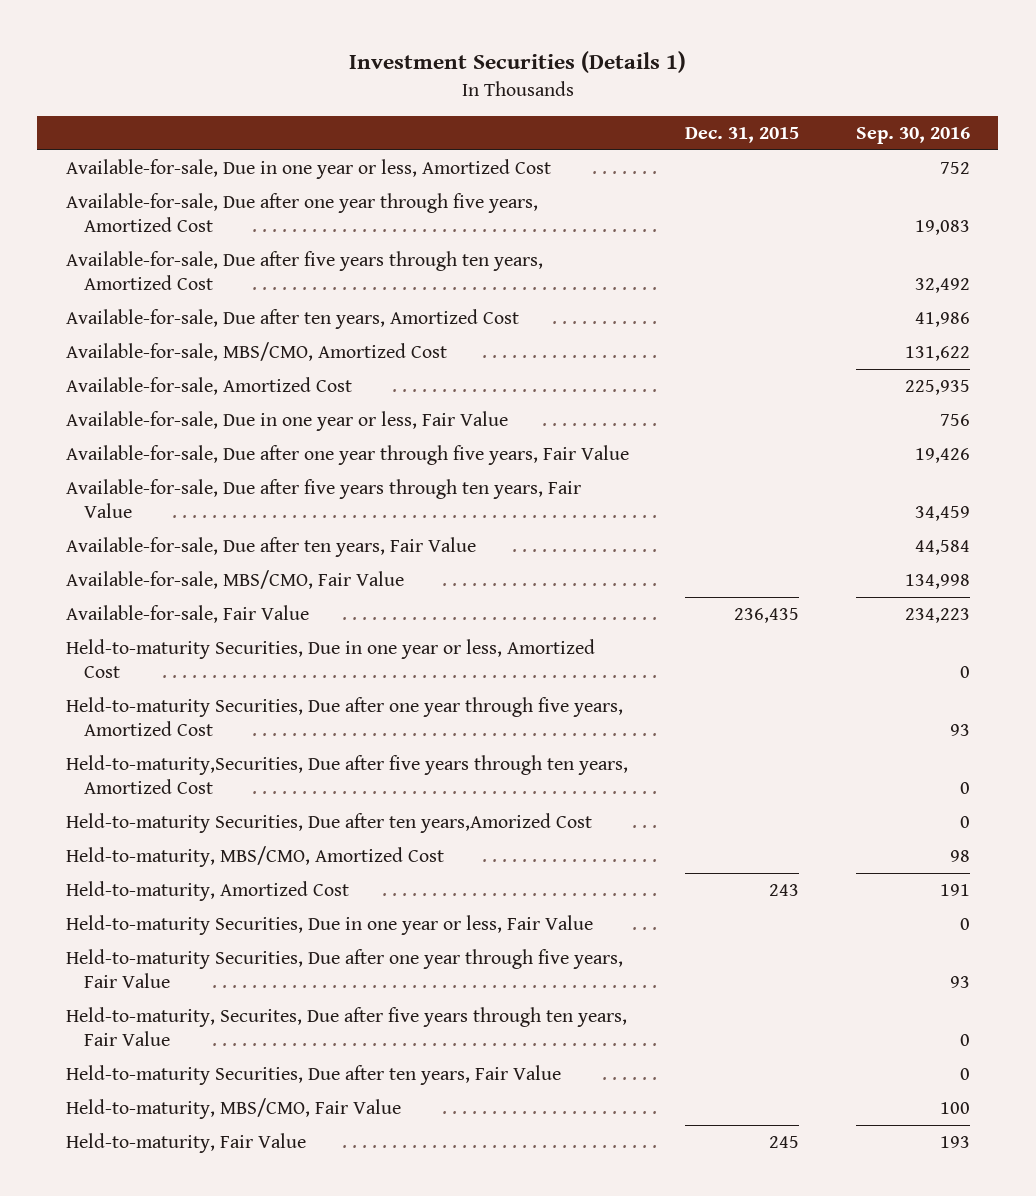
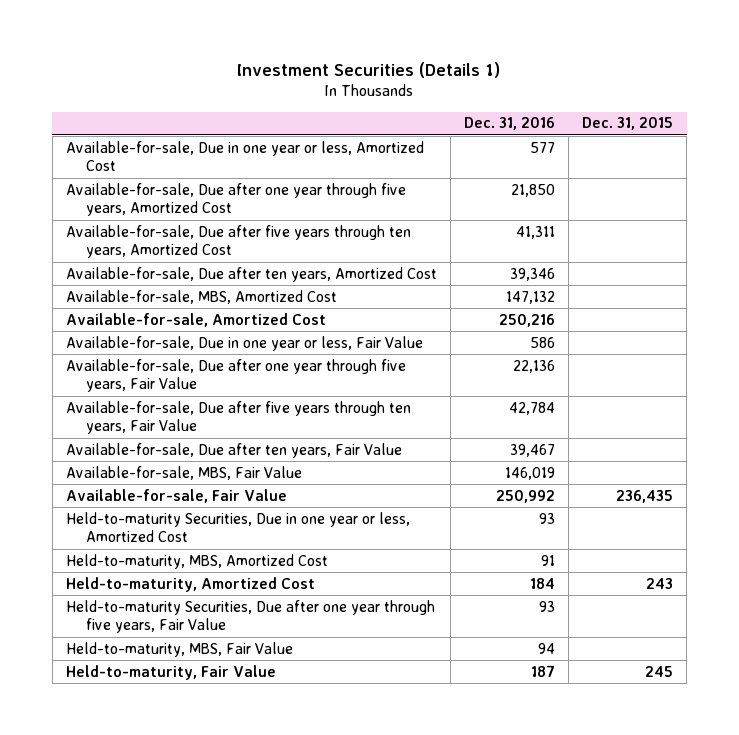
[855,127,970,145] Sep. 30, 2016 -> none
none -> [463,117,555,131] Dec. 31, 2016
[65,342,447,362] Available-for-sale, MBS/CMO, Amortized Cost -> [65,289,337,304] Available-for-sale, MBS, Amortized Cost
[65,570,404,590] Available-for-sale, MBS/CMO, Fair Value -> [65,465,302,480] Available-for-sale, MBS, Fair Value
[65,697,623,737] Held-to-maturity Securities, Due after one year through five years, Amortized Cost -> none
[65,755,628,795] Held-to-maturity,Securities, Due after five years through ten years, Amortized Cost -> none
[65,813,592,834] Held-to-maturity Securities, Due after ten years,Amorized Cost -> none
[65,846,444,868] Held-to-maturity, MBS/CMO, Amortized Cost -> [65,553,328,569] Held-to-maturity, MBS, Amortized Cost
[65,915,593,936] Held-to-maturity Securities, Due in one year or less, Fair Value -> none
[65,1007,627,1047] Held-to-maturity, Securites, Due after five years through ten years, Fair Value -> none
[65,1065,561,1086] Held-to-maturity Securities, Due after ten years, Fair Value -> none
[65,1098,401,1120] Held-to-maturity, MBS/CMO, Fair Value -> [65,641,293,657] Held-to-maturity, MBS, Fair Value

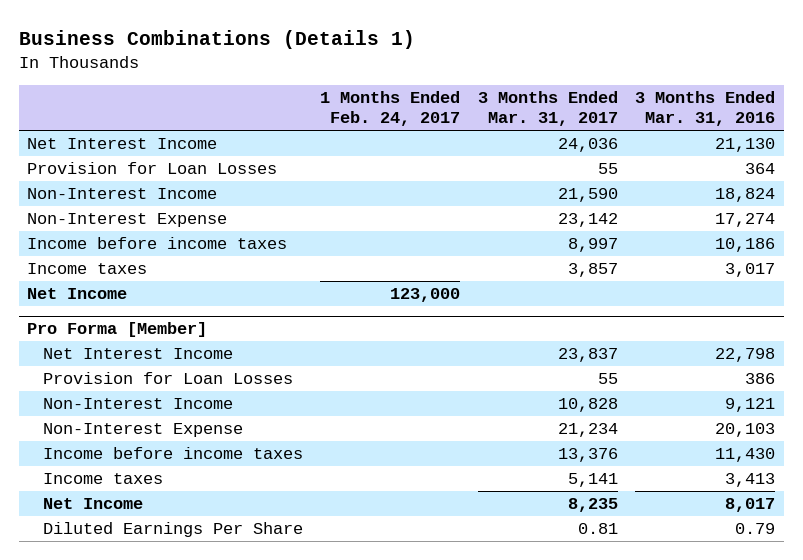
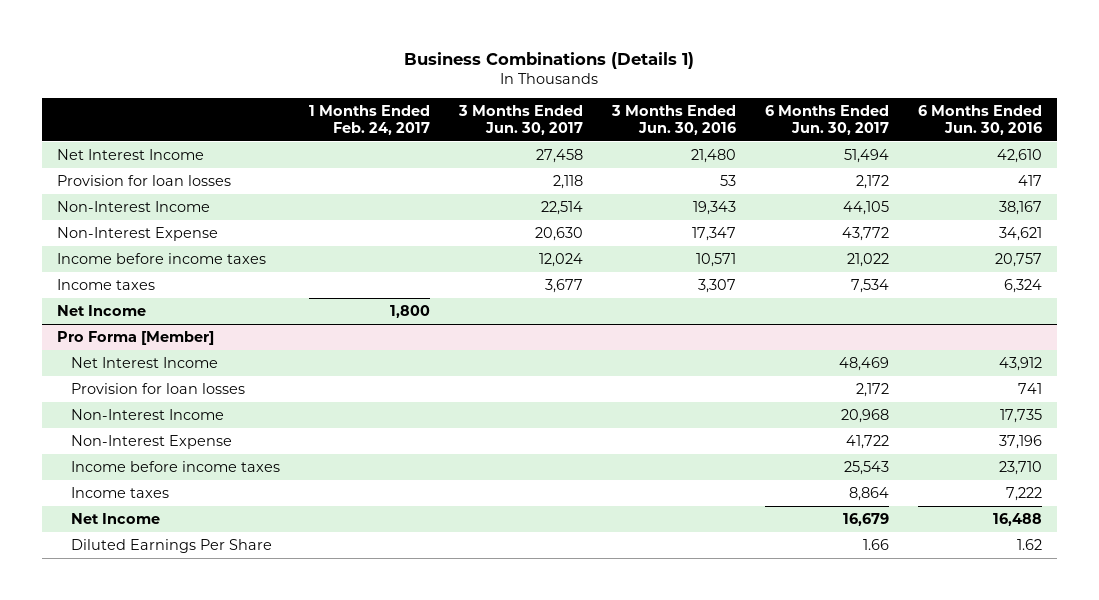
[477,90,618,127] 3 Months Ended Mar. 31, 2017 -> none
[635,90,776,127] 3 Months Ended Mar. 31, 2016 -> none
none -> [458,105,584,135] 3 Months Ended Jun. 30, 2017
none -> [611,105,737,135] 3 Months Ended Jun. 30, 2016
none -> [765,105,890,135] 6 Months Ended Jun. 30, 2017
none -> [918,105,1043,135] 6 Months Ended Jun. 30, 2016
[27,162,278,175] Provision for Loan Losses -> [56,174,231,186] Provision for loan losses
[390,288,461,303] 123,000 -> [390,304,431,318] 1,800
[43,372,294,385] Provision for Loan Losses -> [71,382,246,394] Provision for loan losses

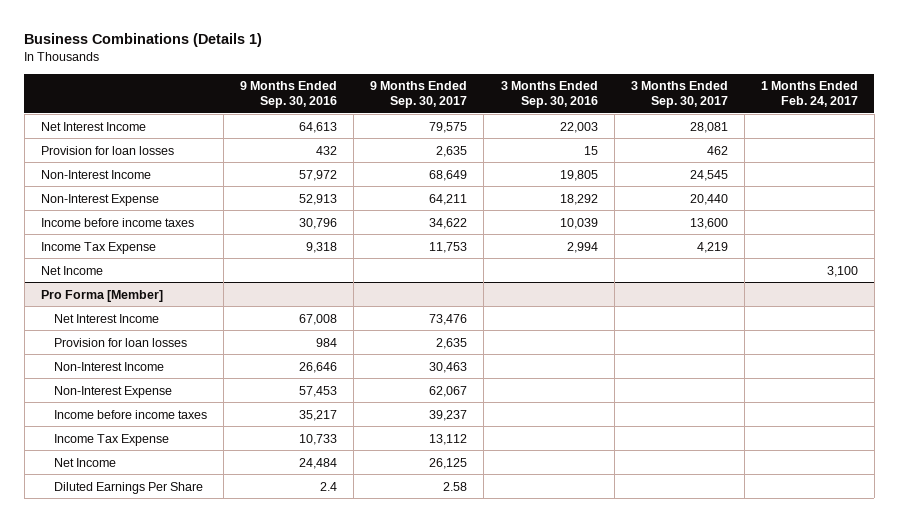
[458,105,584,135] 3 Months Ended Jun. 30, 2017 -> none
[611,105,737,135] 3 Months Ended Jun. 30, 2016 -> none
[765,105,890,135] 6 Months Ended Jun. 30, 2017 -> none
[918,105,1043,135] 6 Months Ended Jun. 30, 2016 -> none
none -> [240,81,338,108] 9 Months Ended Sep. 30, 2016
none -> [370,81,468,108] 9 Months Ended Sep. 30, 2017
none -> [500,81,598,108] 3 Months Ended Sep. 30, 2016
none -> [630,81,728,108] 3 Months Ended Sep. 30, 2017
[56,278,155,290] Income taxes -> [40,241,156,254] Income Tax Expense
[390,304,431,318] 1,800 -> [826,265,858,277] 3,100
[71,486,170,498] Income taxes -> [54,433,170,446] Income Tax Expense

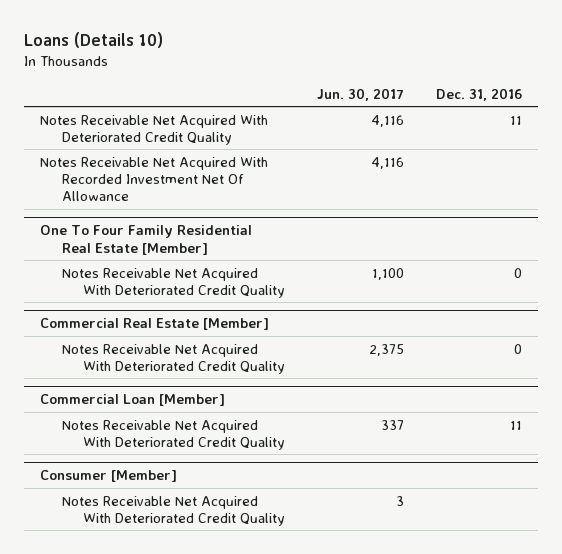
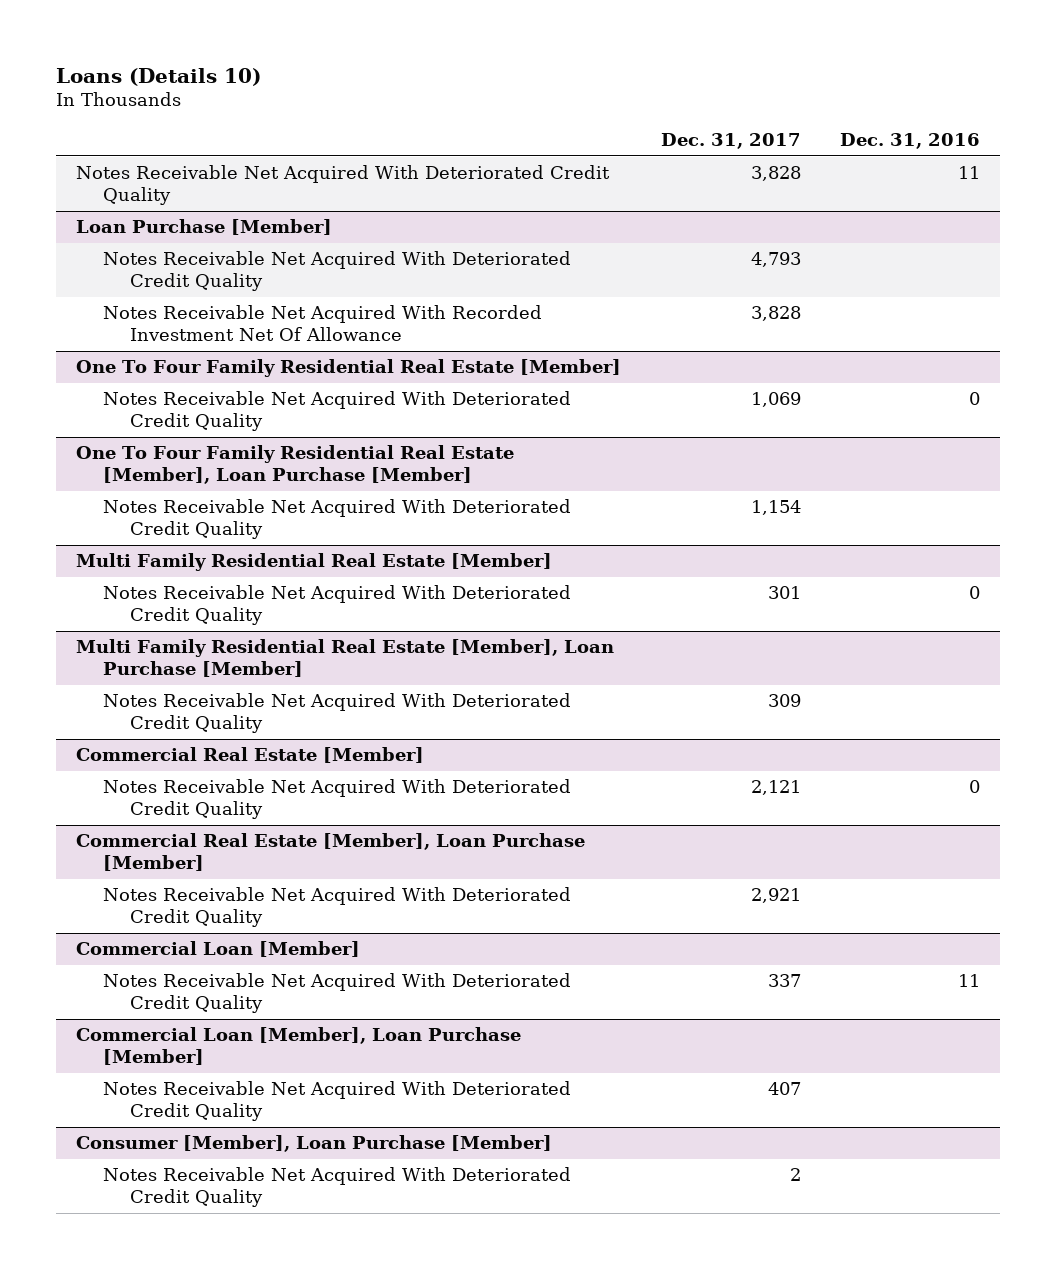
[317,87,405,101] Jun. 30, 2017 -> none
none -> [660,133,801,150] Dec. 31, 2017
[39,156,268,202] Notes Receivable Net Acquired With Recorded Investment Net Of Allowance -> none
none -> [76,219,333,236] Loan Purchase [Member]
none -> [102,251,571,292] Notes Receivable Net Acquired With Deteriorated Credit Quality
none -> [102,305,542,342] Notes Receivable Net Acquired With Recorded Investment Net Of Allowance
none -> [76,445,515,485] One To Four Family Residential Real Estate [Member], Loan Purchase [Member]
none -> [102,499,571,540] Notes Receivable Net Acquired With Deteriorated Credit Quality
none -> [76,553,553,572] Multi Family Residential Real Estate [Member]
none -> [102,585,571,626] Notes Receivable Net Acquired With Deteriorated Credit Quality
none -> [76,639,615,678] Multi Family Residential Real Estate [Member], Loan Purchase [Member]
none -> [102,693,571,734] Notes Receivable Net Acquired With Deteriorated Credit Quality
none -> [76,833,586,872] Commercial Real Estate [Member], Loan Purchase [Member]
none -> [102,887,571,928] Notes Receivable Net Acquired With Deteriorated Credit Quality
none -> [76,1027,522,1066] Commercial Loan [Member], Loan Purchase [Member]
none -> [102,1081,571,1122] Notes Receivable Net Acquired With Deteriorated Credit Quality
[39,470,177,483] Consumer [Member] -> [76,1135,553,1153] Consumer [Member], Loan Purchase [Member]

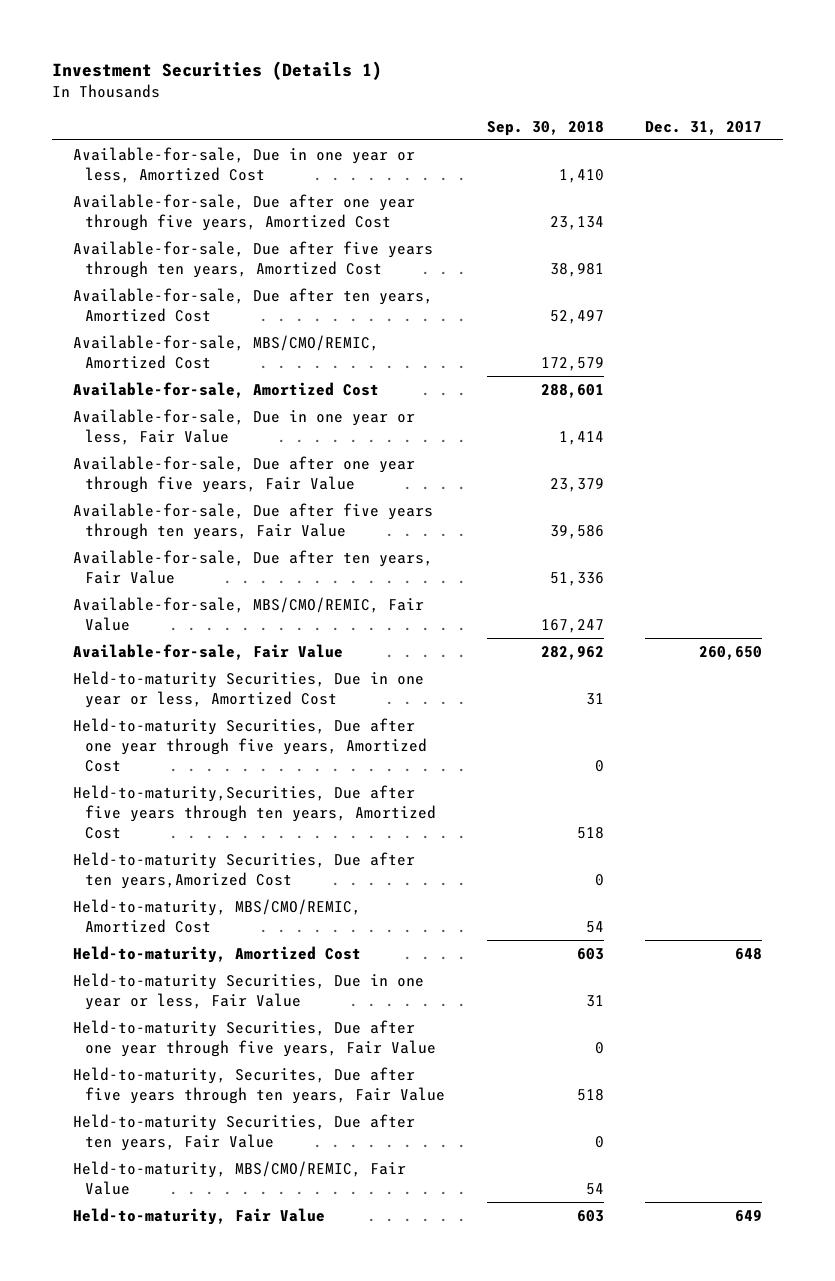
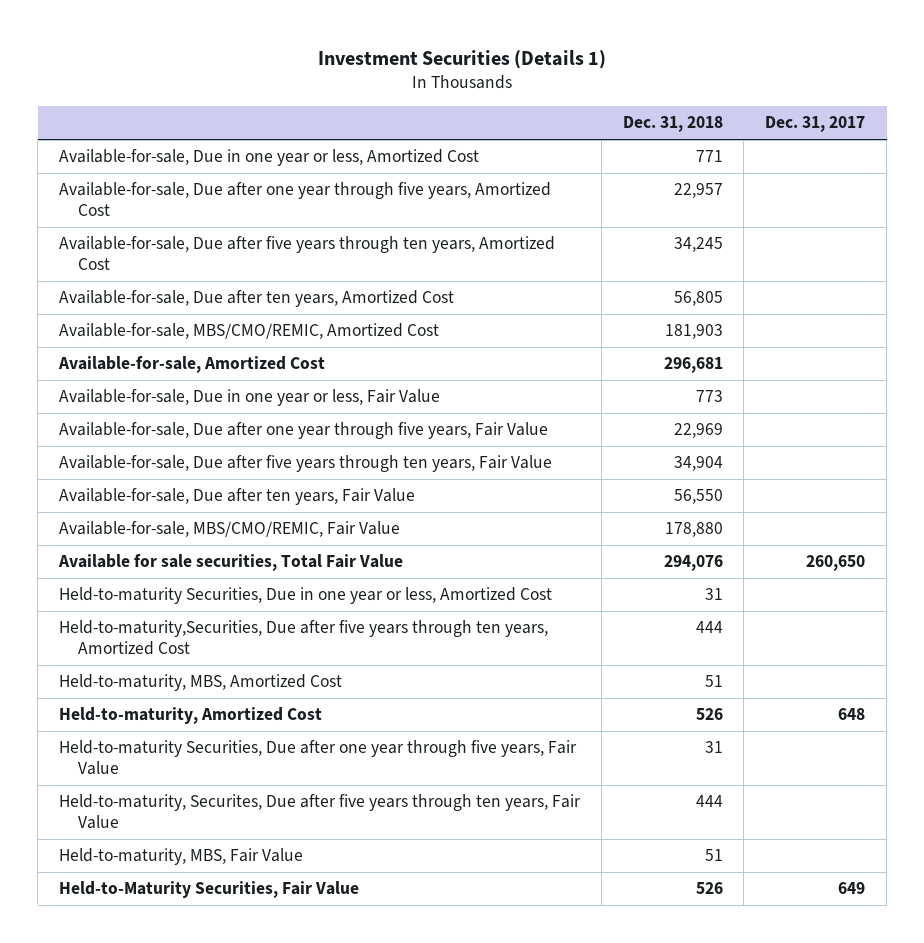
[486,120,604,136] Sep. 30, 2018 -> none
none -> [622,116,723,133] Dec. 31, 2018
[73,644,344,661] Available-for-sale, Fair Value -> [57,554,403,572] Available for sale securities, Total Fair Value
[73,718,427,773] Held-to-maturity Securities, Due after one year through five years, Amortized Cost -> none
[73,852,416,890] Held-to-maturity Securities, Due after ten years,Amorized Cost -> none
[73,899,362,934] Held-to-maturity, MBS/CMO/REMIC, Amortized Cost -> [58,674,342,692] Held-to-maturity, MBS, Amortized Cost
[73,973,425,1011] Held-to-maturity Securities, Due in one year or less, Fair Value -> none
[73,1114,416,1152] Held-to-maturity Securities, Due after ten years, Fair Value -> none
[73,1161,407,1196] Held-to-maturity, MBS/CMO/REMIC, Fair Value -> [58,848,303,866] Held-to-maturity, MBS, Fair Value
[73,1208,326,1226] Held-to-maturity, Fair Value -> [58,881,359,899] Held-to-Maturity Securities, Fair Value

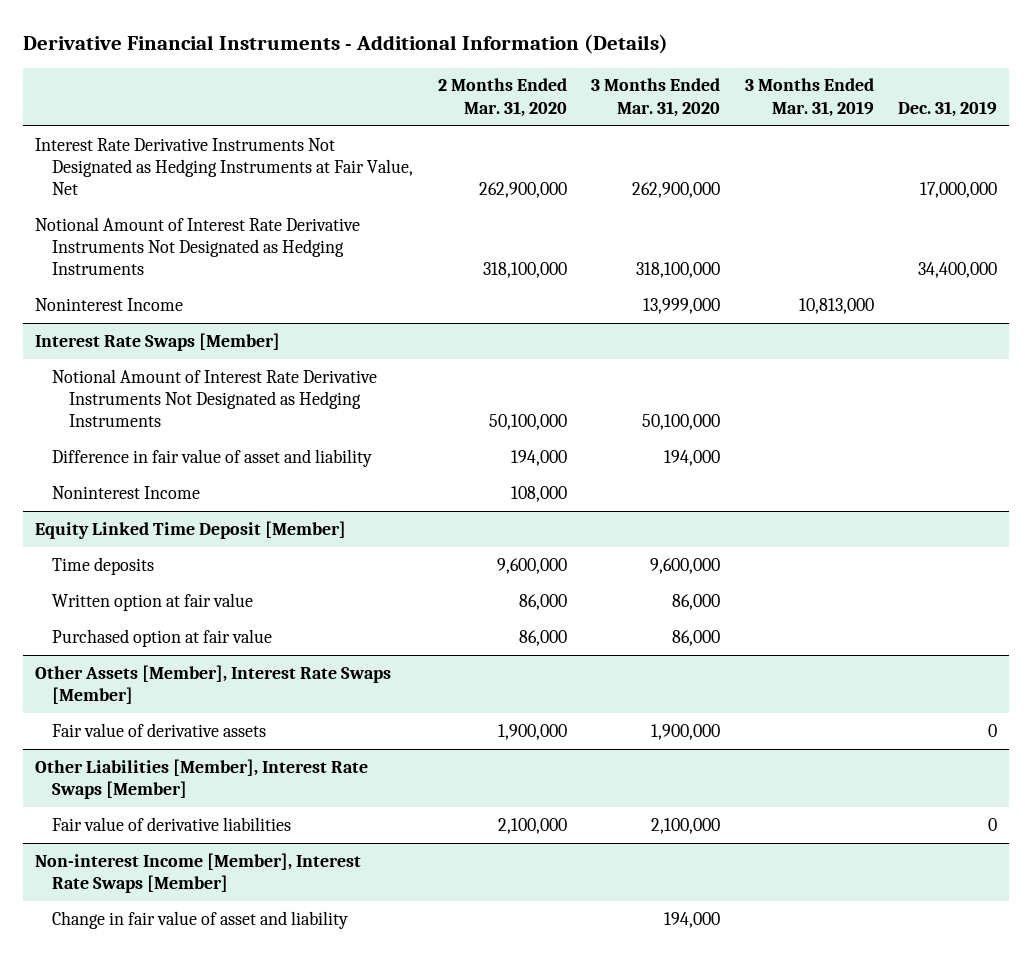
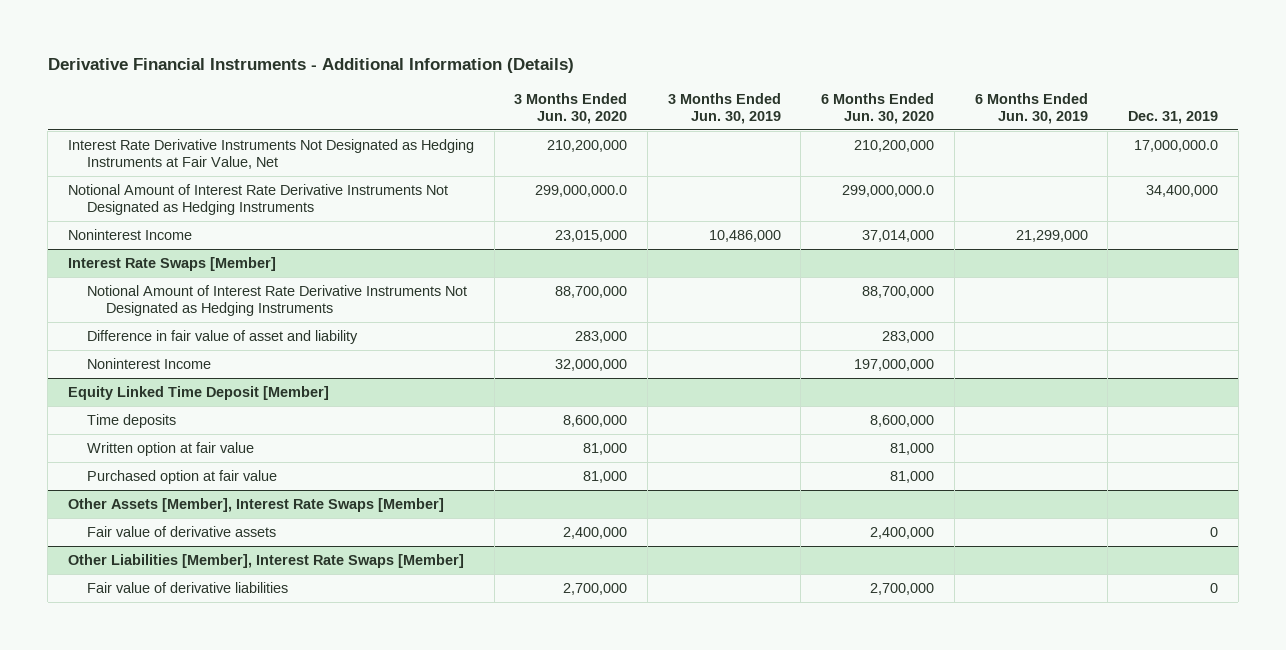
[437,78,567,117] 2 Months Ended Mar. 31, 2020 -> none
[591,78,721,117] 3 Months Ended Mar. 31, 2020 -> none
[744,78,874,117] 3 Months Ended Mar. 31, 2019 -> none
none -> [514,93,628,125] 3 Months Ended Jun. 30, 2020
none -> [667,93,781,125] 3 Months Ended Jun. 30, 2019
none -> [821,93,935,125] 6 Months Ended Jun. 30, 2020
none -> [974,93,1088,125] 6 Months Ended Jun. 30, 2019
[920,182,998,199] 17,000,000 -> [1134,139,1219,152] 17,000,000.0
[34,852,361,894] Non-interest Income [Member], Interest Rate Swaps [Member] -> none
[52,910,349,929] Change in fair value of asset and liability -> none

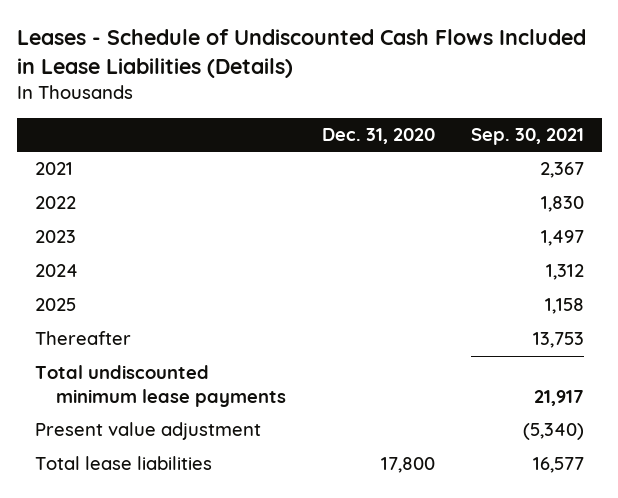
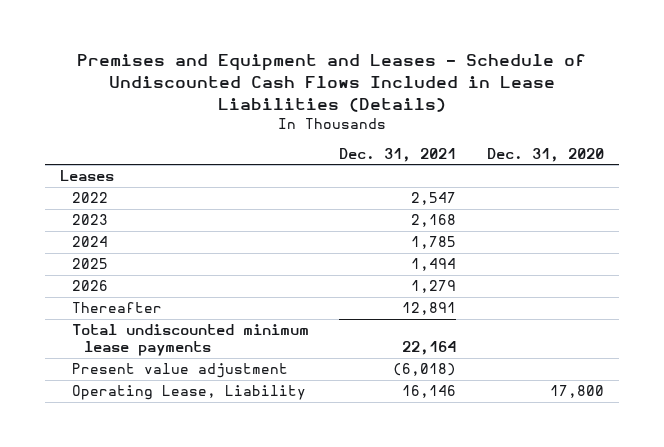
[16,29,586,79] Leases - Schedule of Undiscounted Cash Flows Included in Lease Liabilities (Details) -> [76,54,586,112] Premises and Equipment and Leases - Schedule of Undiscounted Cash Flows Included in Lease Liabilities (Details)
[470,128,584,146] Sep. 30, 2021 -> none
none -> [339,147,457,162] Dec. 31, 2021
[34,162,73,176] 2021 -> none
none -> [59,170,114,182] Leases
none -> [71,280,108,292] 2026
[34,456,212,471] Total lease liabilities -> [71,385,306,401] Operating Lease, Liability

